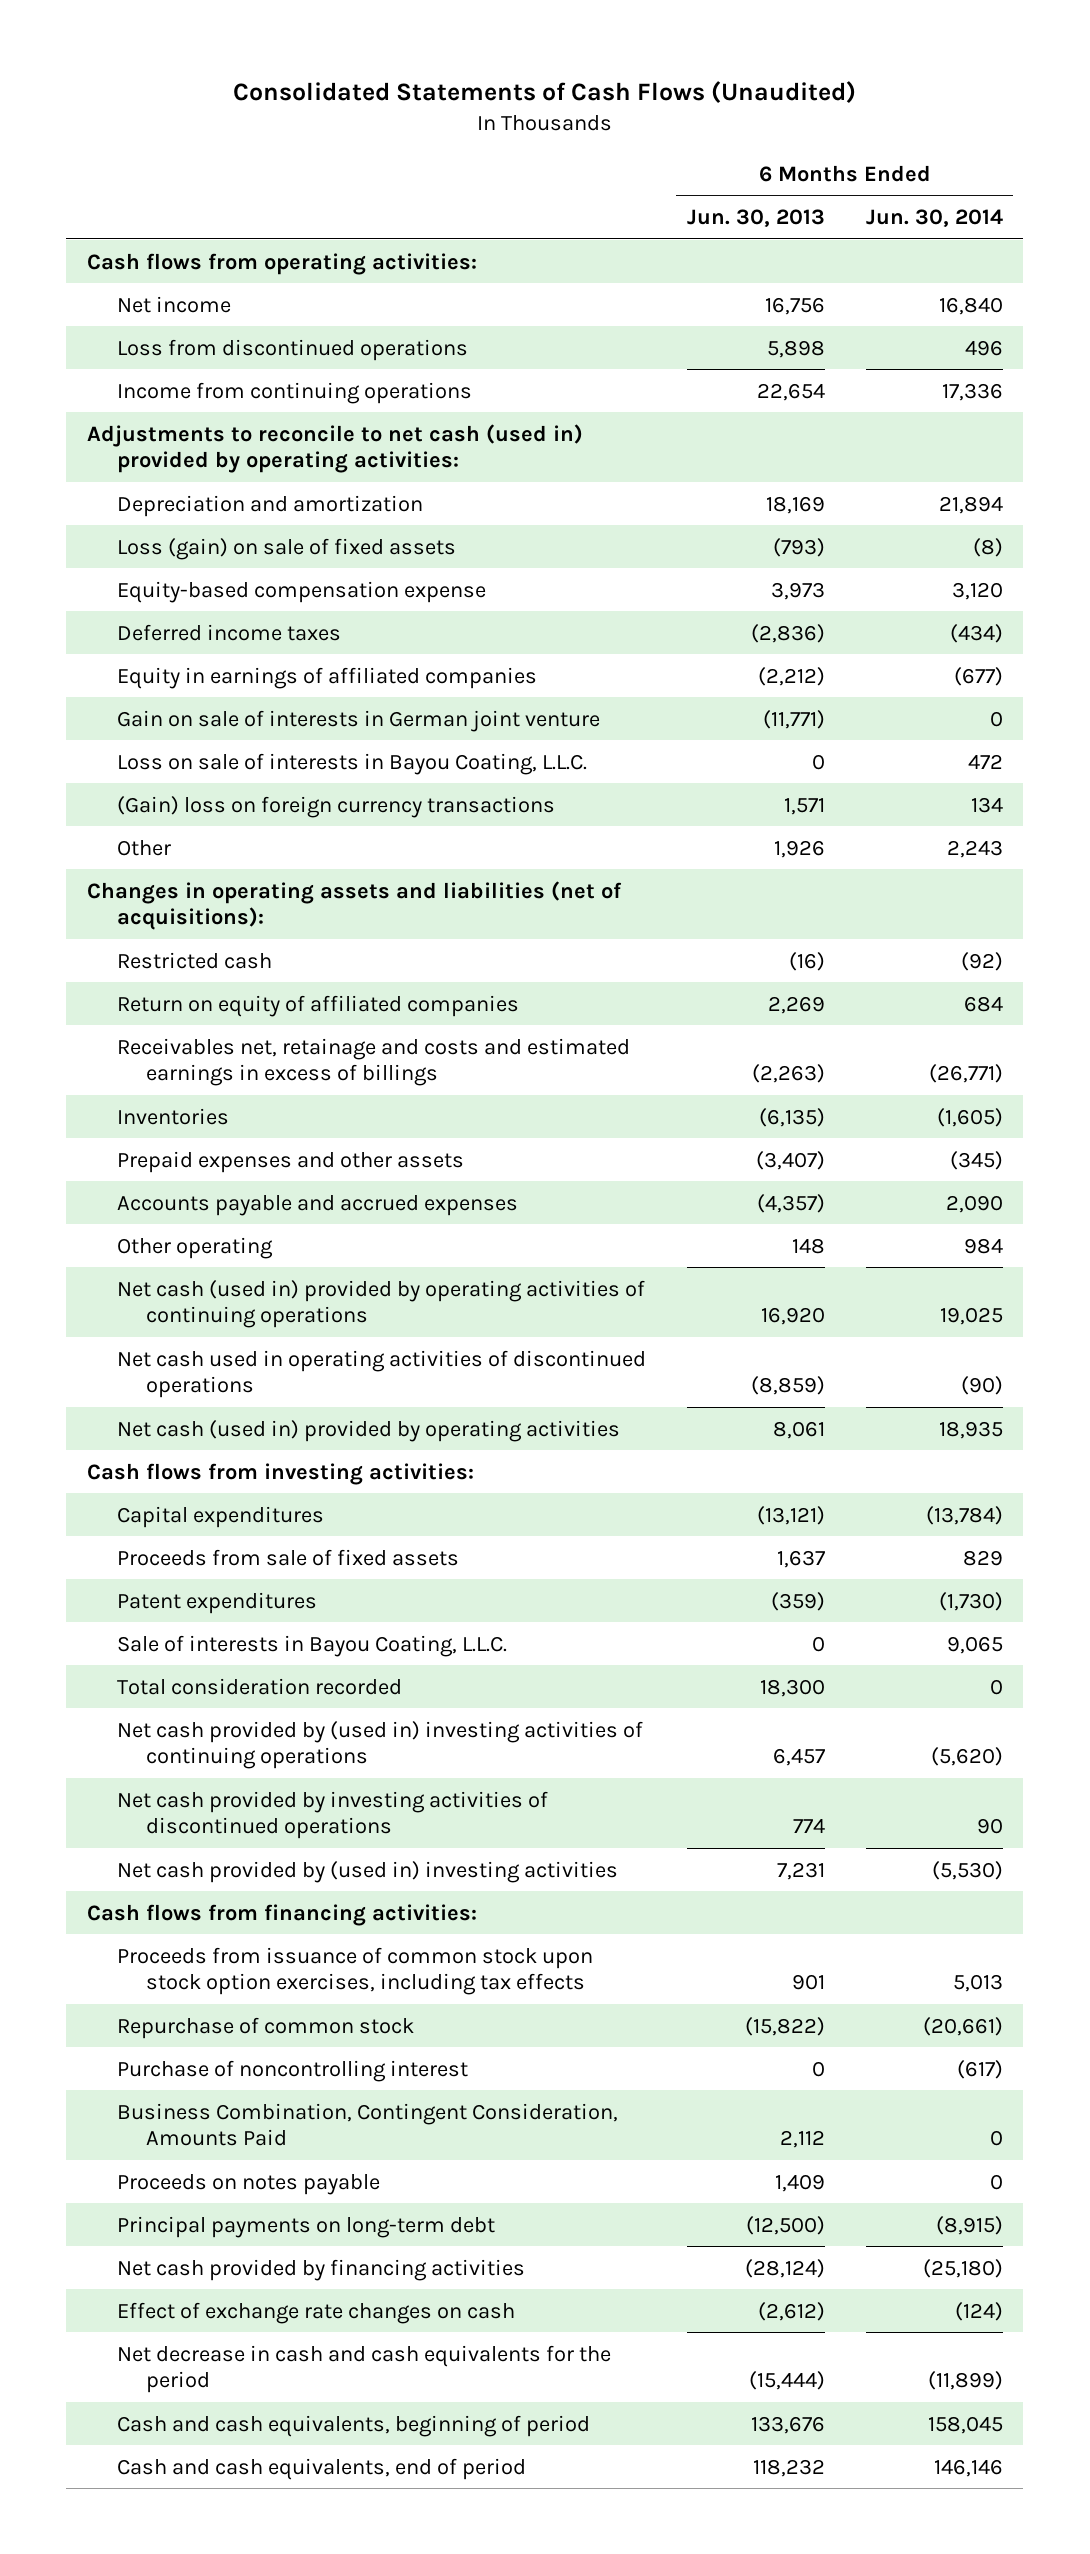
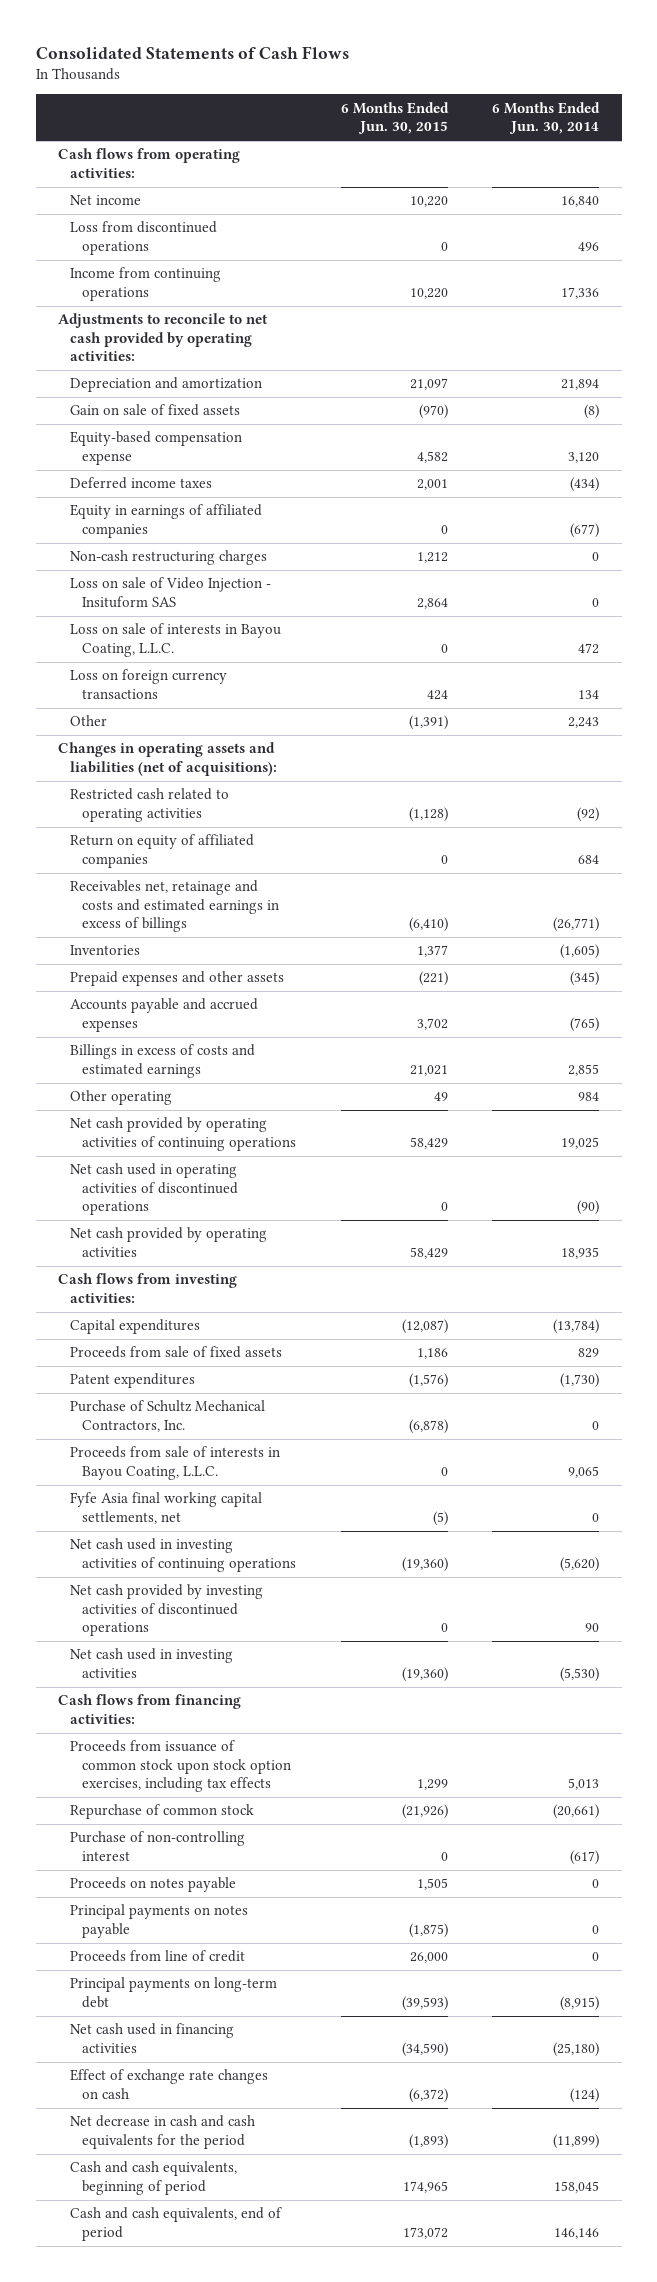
[232,81,856,104] Consolidated Statements of Cash Flows (Unaudited) -> [35,46,349,60] Consolidated Statements of Cash Flows
[686,208,825,227] Jun. 30, 2013 -> none
none -> [340,101,449,135] 6 Months Ended Jun. 30, 2015
[86,423,583,474] Adjustments to reconcile to net cash (used in) provided by operating activities: -> [57,313,268,362] Adjustments to reconcile to net cash provided by operating activities:
[116,537,456,560] Loss (gain) on sale of fixed assets -> [69,404,240,417] Gain on sale of fixed assets
[116,709,600,732] Gain on sale of interests in German joint venture -> none
none -> [69,550,267,566] Non-cash restructuring charges
none -> [69,577,271,608] Loss on sale of Video Injection - Insituform SAS
[116,795,555,818] (Gain) loss on foreign currency transactions -> [69,669,227,699] Loss on foreign currency transactions
[116,951,272,969] Restricted cash -> [69,788,229,822] Restricted cash related to operating activities
[945,1194,1003,1213] 2,090 -> [570,1016,600,1032] (765)
none -> [69,1044,255,1078] Billings in excess of costs and estimated earnings
[116,1279,645,1329] Net cash (used in) provided by operating activities of continuing operations -> [69,1117,296,1151] Net cash provided by operating activities of continuing operations
[116,1419,620,1442] Net cash (used in) provided by operating activities -> [69,1227,267,1257] Net cash provided by operating activities
[116,1677,402,1695] Total consideration recorded -> none
none -> [69,1400,265,1432] Purchase of Schultz Mechanical Contractors, Inc.
[116,1634,507,1657] Sale of interests in Bayou Coating, L.L.C. -> [69,1446,280,1480] Proceeds from sale of interests in Bayou Coating, L.L.C.
none -> [69,1492,262,1524] Fyfe Asia final working capital settlements, net
[116,1720,643,1770] Net cash provided by (used in) investing activities of continuing operations -> [69,1538,296,1572] Net cash used in investing activities of continuing operations
[116,1860,618,1883] Net cash provided by (used in) investing activities -> [69,1648,233,1678] Net cash used in investing activities
[116,2102,618,2147] Business Combination, Contingent Consideration, Amounts Paid -> none
[116,2059,468,2082] Purchase of noncontrolling interest -> [69,1831,245,1861] Purchase of non-controlling interest
none -> [69,1904,248,1938] Principal payments on notes payable
none -> [69,1950,245,1963] Proceeds from line of credit
[116,2258,525,2281] Net cash provided by financing activities -> [69,2023,234,2053] Net cash used in financing activities

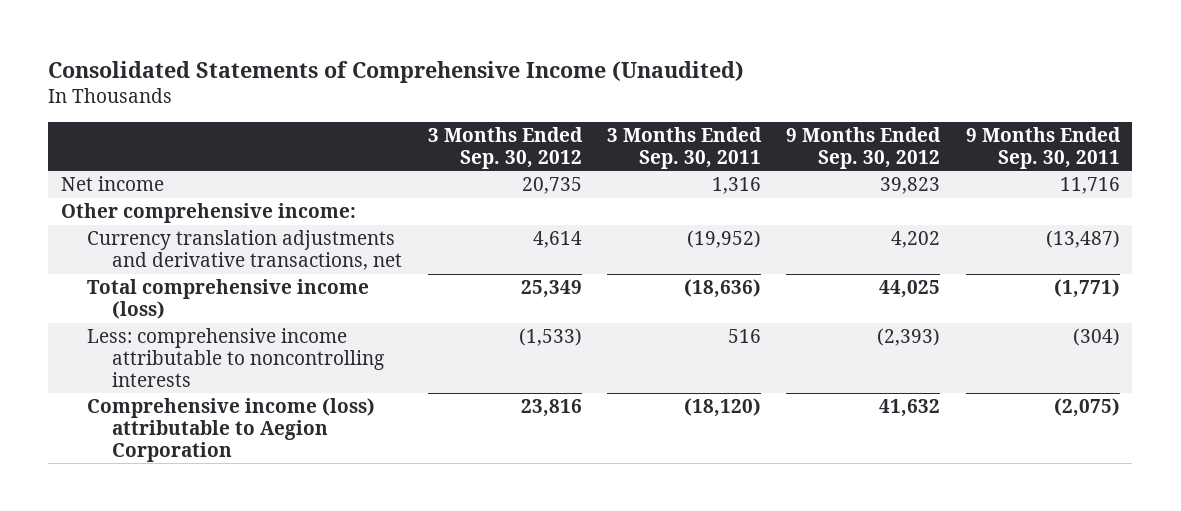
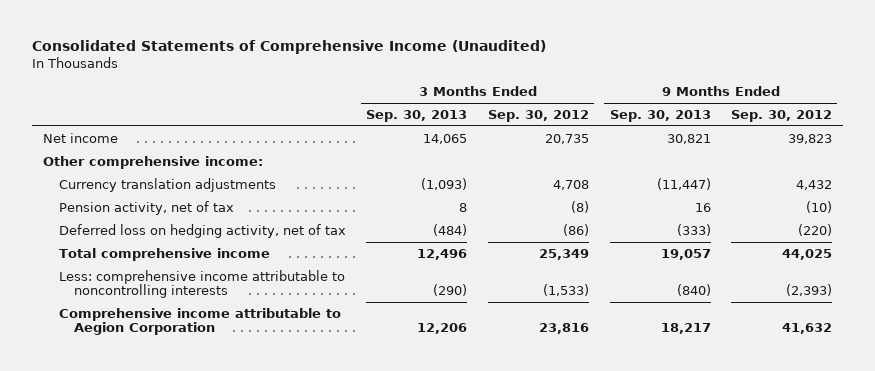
[606,127,762,169] 3 Months Ended Sep. 30, 2011 -> none
[965,127,1121,169] 9 Months Ended Sep. 30, 2011 -> none
none -> [366,109,468,122] Sep. 30, 2013
none -> [609,109,711,122] Sep. 30, 2013
[86,230,403,270] Currency translation adjustments and derivative transactions, net -> [58,177,276,192] Currency translation adjustments
[532,231,582,249] 4,614 -> [552,179,589,190] 4,708
[891,231,941,249] 4,202 -> [796,179,833,190] 4,432
none -> [58,200,234,215] Pension activity, net of tax
none -> [58,223,346,238] Deferred loss on hedging activity, net of tax
[86,279,369,319] Total comprehensive income (loss) -> [58,247,270,261] Total comprehensive income
[86,398,375,462] Comprehensive income (loss) attributable to Aegion Corporation -> [58,307,341,336] Comprehensive income attributable to Aegion Corporation

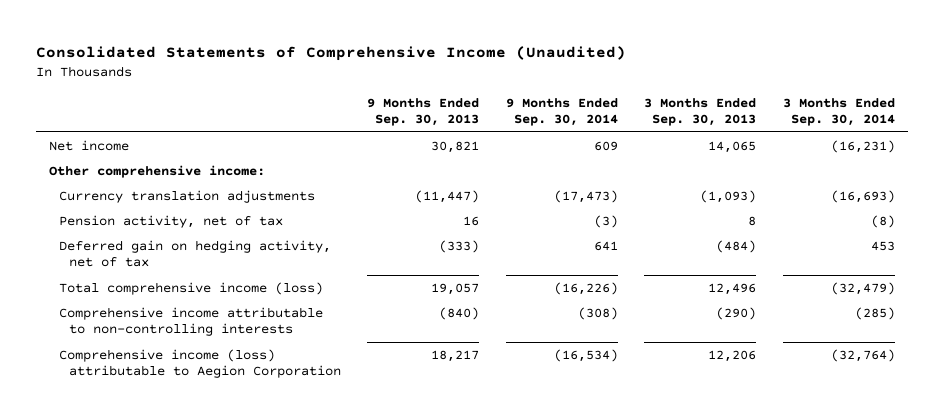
[487,109,589,122] Sep. 30, 2012 -> none
[731,109,833,122] Sep. 30, 2012 -> none
none -> [505,97,618,127] 9 Months Ended Sep. 30, 2014
none -> [783,97,896,127] 3 Months Ended Sep. 30, 2014
[58,223,346,238] Deferred loss on hedging activity, net of tax -> [58,239,331,268] Deferred gain on hedging activity, net of tax
[58,247,270,261] Total comprehensive income -> [58,281,323,295] Total comprehensive income (loss)
[58,269,345,299] Less: comprehensive income attributable to noncontrolling interests -> [58,306,323,337] Comprehensive income attributable to non-controlling interests
[58,307,341,336] Comprehensive income attributable to Aegion Corporation -> [58,348,341,379] Comprehensive income (loss) attributable to Aegion Corporation

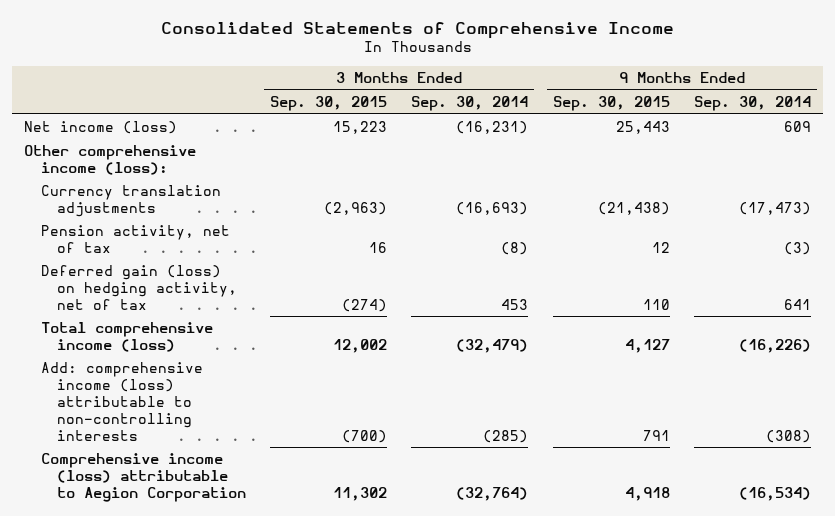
[35,46,626,62] Consolidated Statements of Comprehensive Income (Unaudited) -> [160,21,674,39] Consolidated Statements of Comprehensive Income
[367,97,480,127] 9 Months Ended Sep. 30, 2013 -> none
[644,97,757,127] 3 Months Ended Sep. 30, 2013 -> none
none -> [270,95,388,111] Sep. 30, 2015
none -> [552,95,670,111] Sep. 30, 2015
[48,139,129,151] Net income -> [24,121,178,135] Net income (loss)
[48,164,265,178] Other comprehensive income: -> [24,145,197,175] Other comprehensive income (loss):
[58,239,331,268] Deferred gain on hedging activity, net of tax -> [40,265,237,310] Deferred gain (loss) on hedging activity, net of tax
[58,306,323,337] Comprehensive income attributable to non-controlling interests -> [40,362,203,441] Add: comprehensive income (loss) attributable to non-controlling interests

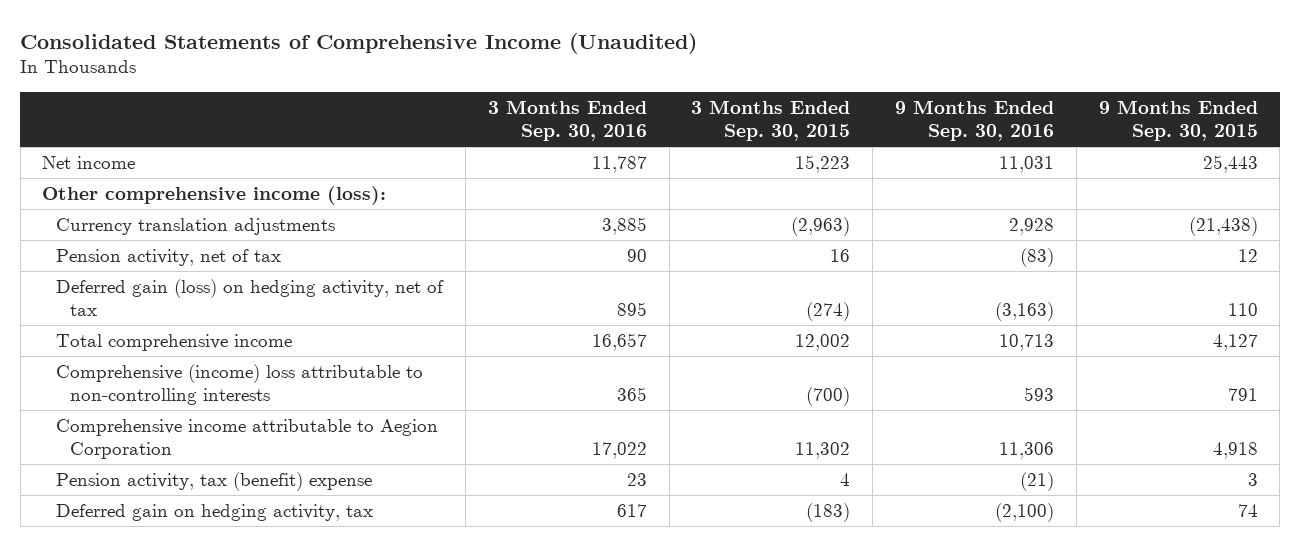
[160,21,674,39] Consolidated Statements of Comprehensive Income -> [20,32,698,54] Consolidated Statements of Comprehensive Income (Unaudited)
[411,95,529,111] Sep. 30, 2014 -> none
[693,95,811,111] Sep. 30, 2014 -> none
none -> [487,99,647,141] 3 Months Ended Sep. 30, 2016
none -> [895,99,1055,141] 9 Months Ended Sep. 30, 2016
[24,121,178,135] Net income (loss) -> [42,156,136,170] Net income
[40,322,213,352] Total comprehensive income (loss) -> [56,334,293,352] Total comprehensive income
[40,362,203,441] Add: comprehensive income (loss) attributable to non-controlling interests -> [56,364,424,405] Comprehensive (income) loss attributable to non-controlling interests
[40,453,246,502] Comprehensive income (loss) attributable to Aegion Corporation -> [56,419,439,459] Comprehensive income attributable to Aegion Corporation
none -> [56,472,373,492] Pension activity, tax (benefit) expense
none -> [56,504,374,522] Deferred gain on hedging activity, tax

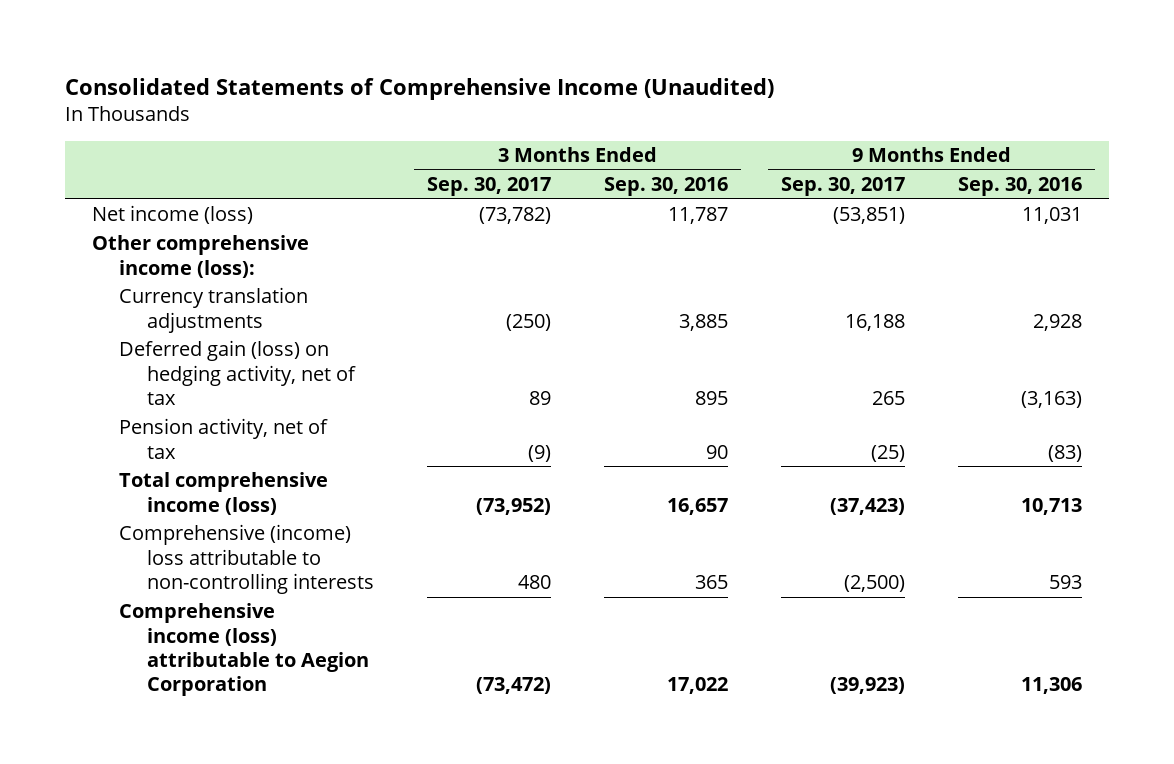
[691,99,851,141] 3 Months Ended Sep. 30, 2015 -> none
[1098,99,1258,141] 9 Months Ended Sep. 30, 2015 -> none
none -> [427,177,552,197] Sep. 30, 2017
none -> [781,177,906,197] Sep. 30, 2017
[42,156,136,170] Net income -> [91,205,253,225] Net income (loss)
[56,249,282,267] Pension activity, net of tax -> [119,418,329,459] Pension activity, net of tax
[56,334,293,352] Total comprehensive income -> [119,472,329,515] Total comprehensive income (loss)
[56,472,373,492] Pension activity, tax (benefit) expense -> none
[56,504,374,522] Deferred gain on hedging activity, tax -> none
[56,419,439,459] Comprehensive income attributable to Aegion Corporation -> [119,603,370,697] Comprehensive income (loss) attributable to Aegion Corporation

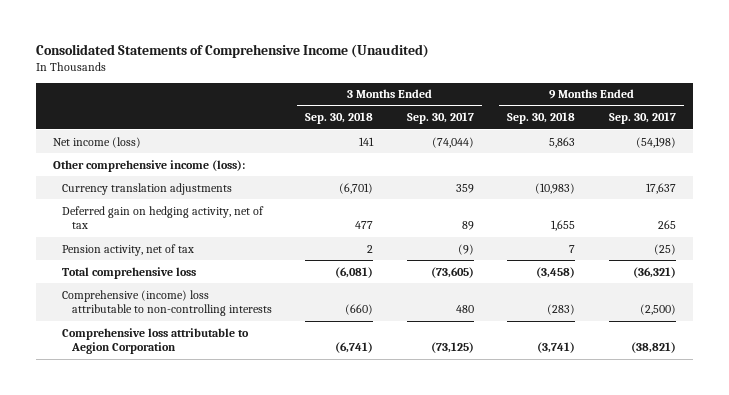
[604,177,729,197] Sep. 30, 2016 -> none
[958,177,1083,197] Sep. 30, 2016 -> none
none -> [305,112,374,125] Sep. 30, 2018
none -> [507,112,576,125] Sep. 30, 2018
[479,207,552,225] (73,782) -> [431,136,474,148] (74,044)
[833,207,906,225] (53,851) -> [635,136,676,148] (54,198)
[506,313,552,331] (250) -> [455,183,474,193] 359
[845,313,906,331] 16,188 -> [645,182,676,194] 17,637
[119,340,357,406] Deferred gain (loss) on hedging activity, net of tax -> [62,205,265,230] Deferred gain on hedging activity, net of tax
[119,472,329,515] Total comprehensive income (loss) -> [62,266,197,279] Total comprehensive loss
[476,497,552,515] (73,952) -> [430,266,474,278] (73,605)
[830,497,906,515] (37,423) -> [632,266,676,278] (36,321)
[119,603,370,697] Comprehensive income (loss) attributable to Aegion Corporation -> [62,327,250,355] Comprehensive loss attributable to Aegion Corporation
[476,677,552,695] (73,472) -> [430,342,474,354] (73,125)
[830,677,906,695] (39,923) -> [630,342,676,354] (38,821)

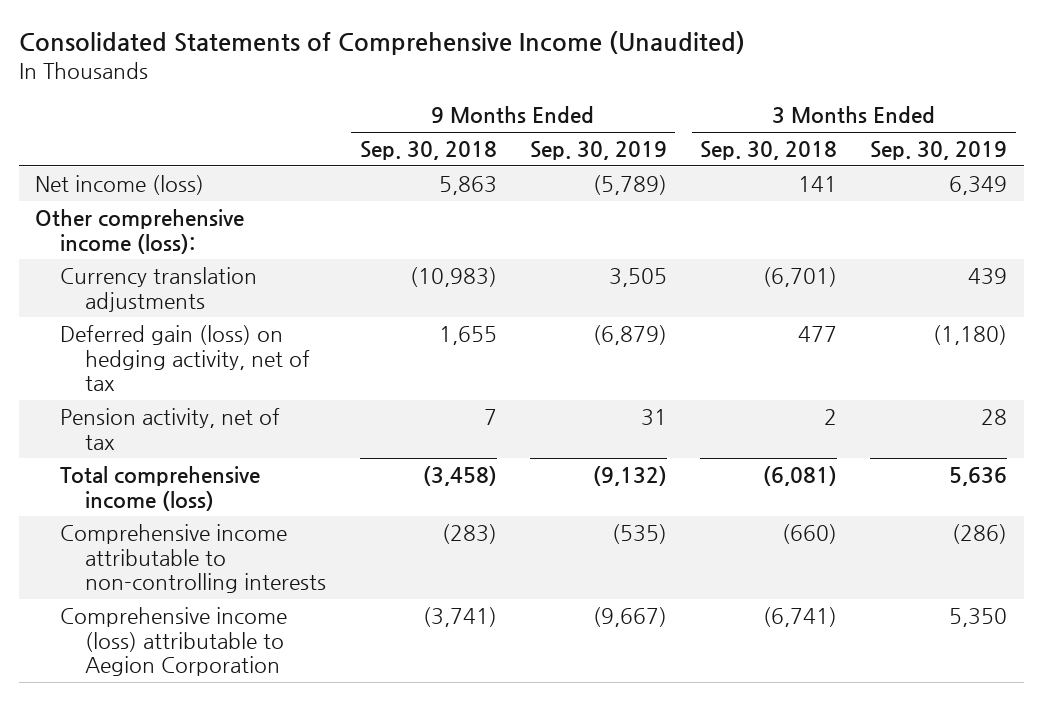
[406,112,474,125] Sep. 30, 2017 -> none
[608,112,676,125] Sep. 30, 2017 -> none
none -> [529,141,667,161] Sep. 30, 2019
none -> [870,141,1008,161] Sep. 30, 2019
[62,205,265,230] Deferred gain on hedging activity, net of tax -> [60,325,311,392] Deferred gain (loss) on hedging activity, net of tax
[62,266,197,279] Total comprehensive loss -> [60,466,261,511] Total comprehensive income (loss)
[62,289,272,317] Comprehensive (income) loss attributable to non-controlling interests -> [60,524,327,594] Comprehensive income attributable to non-controlling interests
[62,327,250,355] Comprehensive loss attributable to Aegion Corporation -> [60,607,288,677] Comprehensive income (loss) attributable to Aegion Corporation

